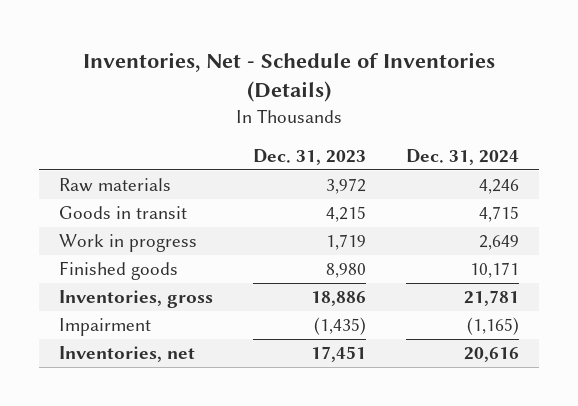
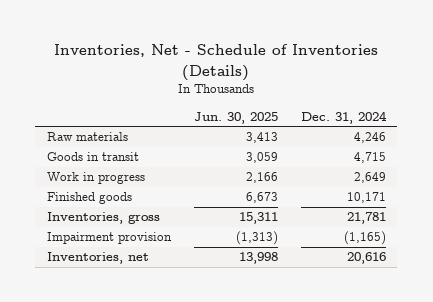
[253,148,367,165] Dec. 31, 2023 -> none
none -> [193,112,278,125] Jun. 30, 2025
[58,318,151,337] Impairment -> [46,232,172,245] Impairment provision

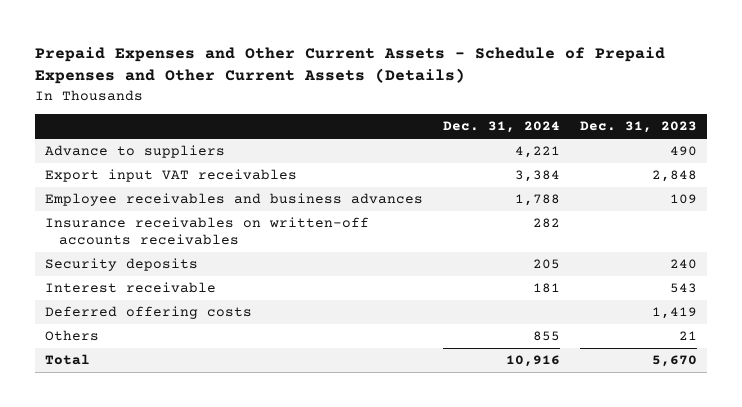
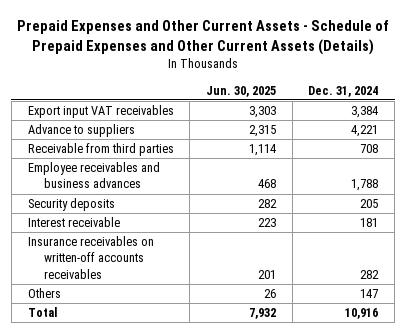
[580,121,698,134] Dec. 31, 2023 -> none
none -> [206,85,277,97] Jun. 30, 2025
[45,145,226,159] Advance to suppliers -> [27,124,135,138] Advance to suppliers
none -> [27,143,174,157] Receivable from third parties
[45,306,253,320] Deferred offering costs -> none
[45,217,370,245] Insurance receivables on written-off accounts receivables -> [27,236,154,279] Insurance receivables on written-off accounts receivables
[533,331,561,342] 855 -> [360,289,379,299] 147

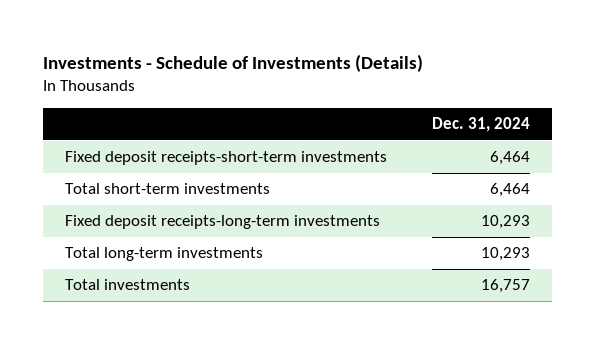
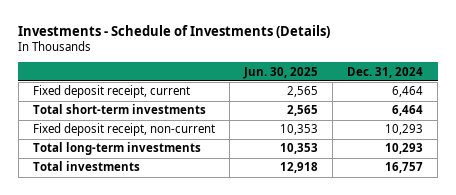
none -> [243,66,319,79] Jun. 30, 2025
[65,151,388,166] Fixed deposit receipts-short-term investments -> [32,85,190,99] Fixed deposit receipt, current
[65,215,381,230] Fixed deposit receipts-long-term investments -> [32,123,215,137] Fixed deposit receipt, non-current

